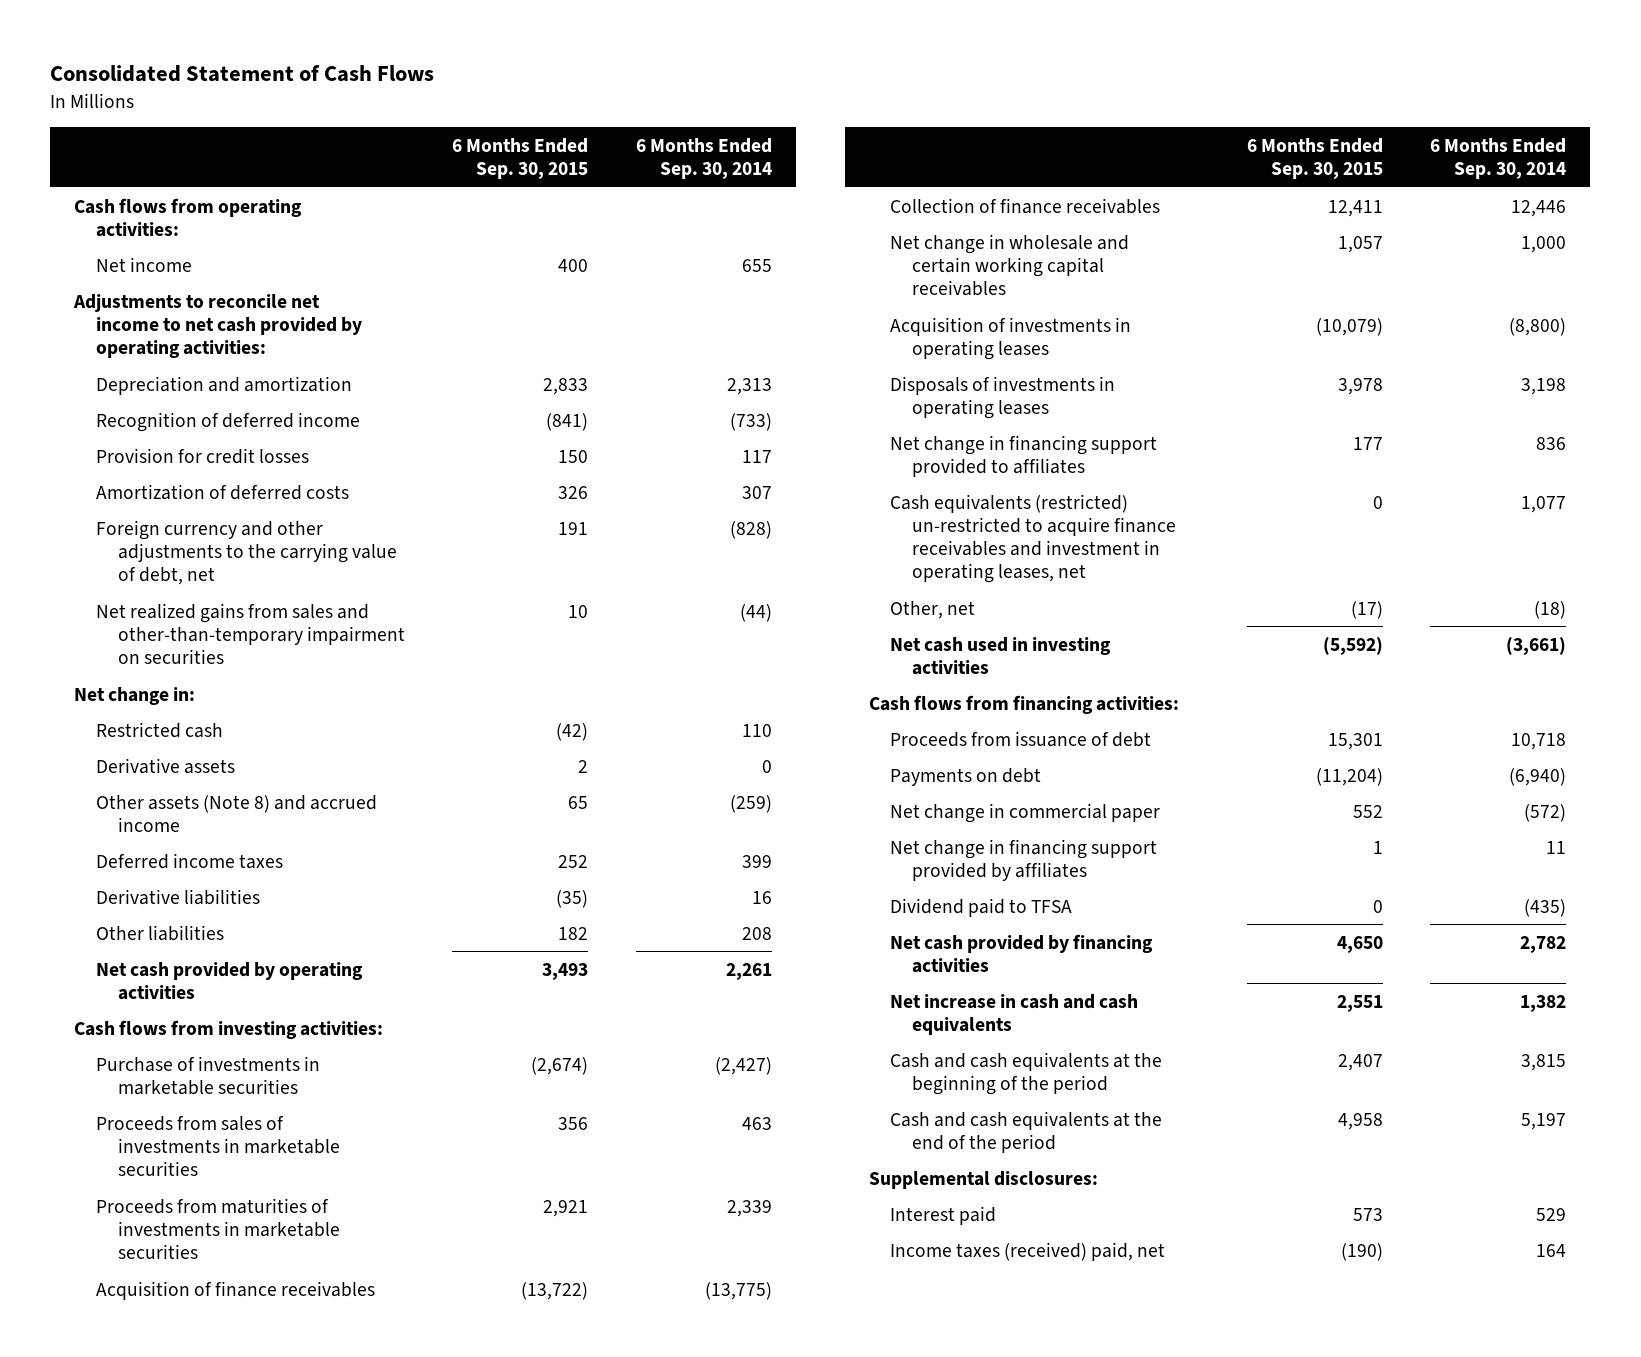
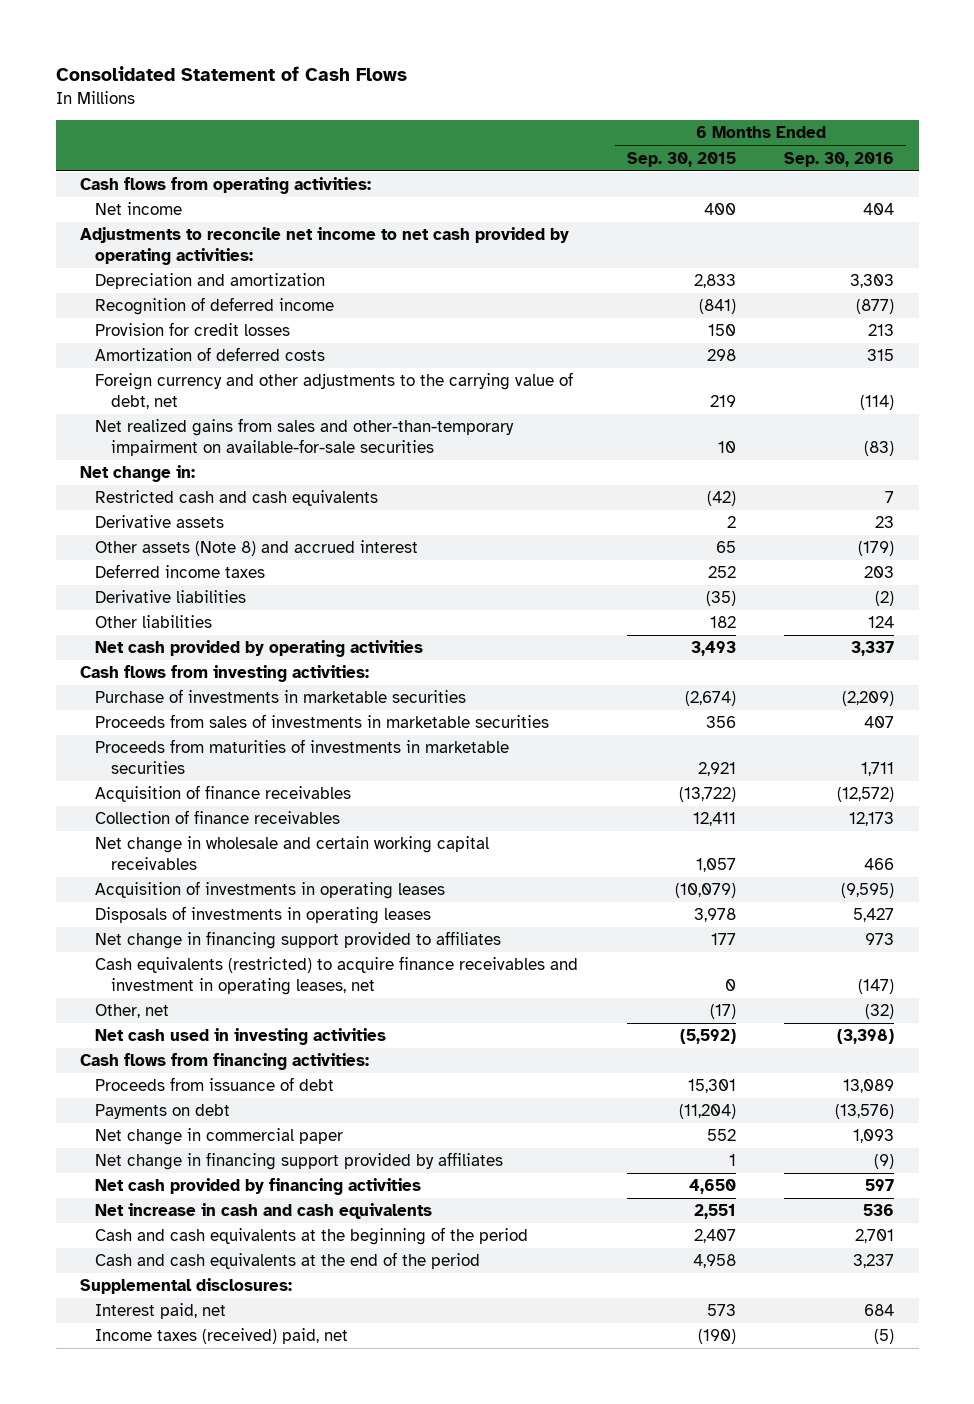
[635,137,772,180] 6 Months Ended Sep. 30, 2014 -> none
none -> [784,151,895,167] Sep. 30, 2016
[558,485,589,499] 326 -> [706,349,736,362] 298
[558,521,589,535] 191 -> [709,394,736,407] 219
[95,602,405,665] Net realized gains from sales and other-than-temporary impairment on securities -> [95,418,515,456] Net realized gains from sales and other-than-temporary impairment on available-for-sale securities
[95,721,223,738] Restricted cash -> [95,490,379,507] Restricted cash and cash equivalents
[95,794,377,832] Other assets (Note 8) and accrued income -> [95,540,419,557] Other assets (Note 8) and accrued interest
[890,493,1177,584] Cash equivalents (restricted) un-restricted to acquire finance receivables and investment in operating leases, net -> [95,956,579,995] Cash equivalents (restricted) to acquire finance receivables and investment in operating leases, net
[890,897,1073,917] Dividend paid to TFSA -> none
[890,1205,997,1225] Interest paid -> [95,1303,227,1320] Interest paid, net

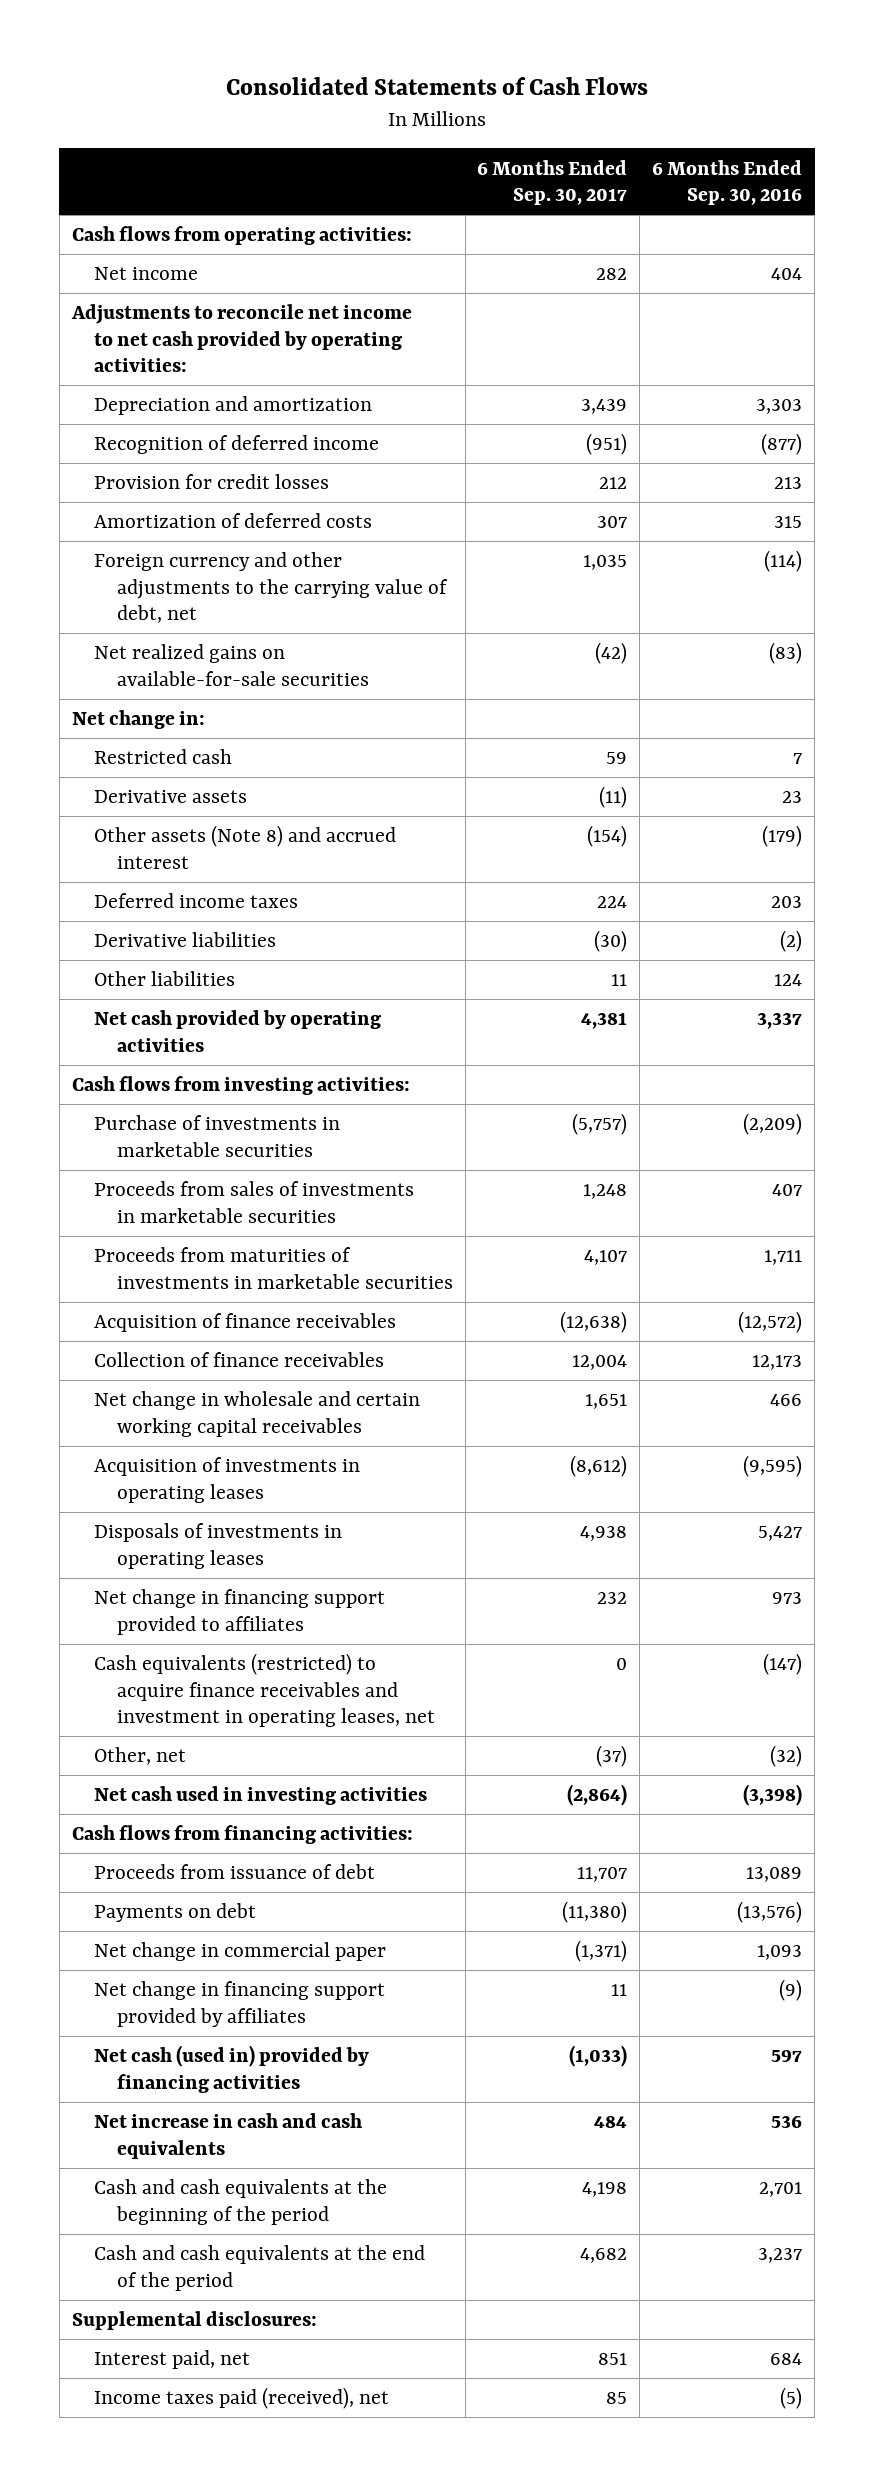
[55,66,407,82] Consolidated Statement of Cash Flows -> [225,76,648,95] Consolidated Statements of Cash Flows
[626,151,736,167] Sep. 30, 2015 -> none
none -> [477,159,628,206] 6 Months Ended Sep. 30, 2017
[95,418,515,456] Net realized gains from sales and other-than-temporary impairment on available-for-sale securities -> [94,644,369,686] Net realized gains on available-for-sale securities
[95,490,379,507] Restricted cash and cash equivalents -> [94,749,233,765] Restricted cash
[95,1178,422,1196] Net cash provided by financing activities -> [94,2045,370,2093] Net cash (used in) provided by financing activities
[95,1328,349,1345] Income taxes (received) paid, net -> [94,2387,390,2410] Income taxes paid (received), net

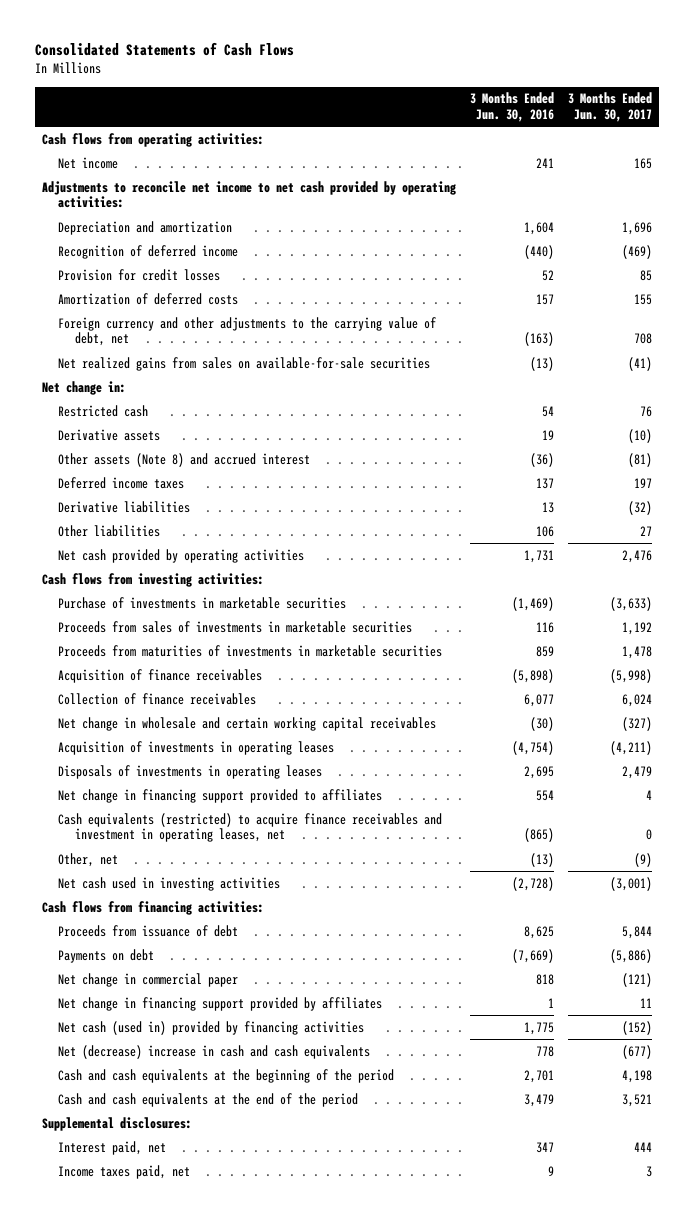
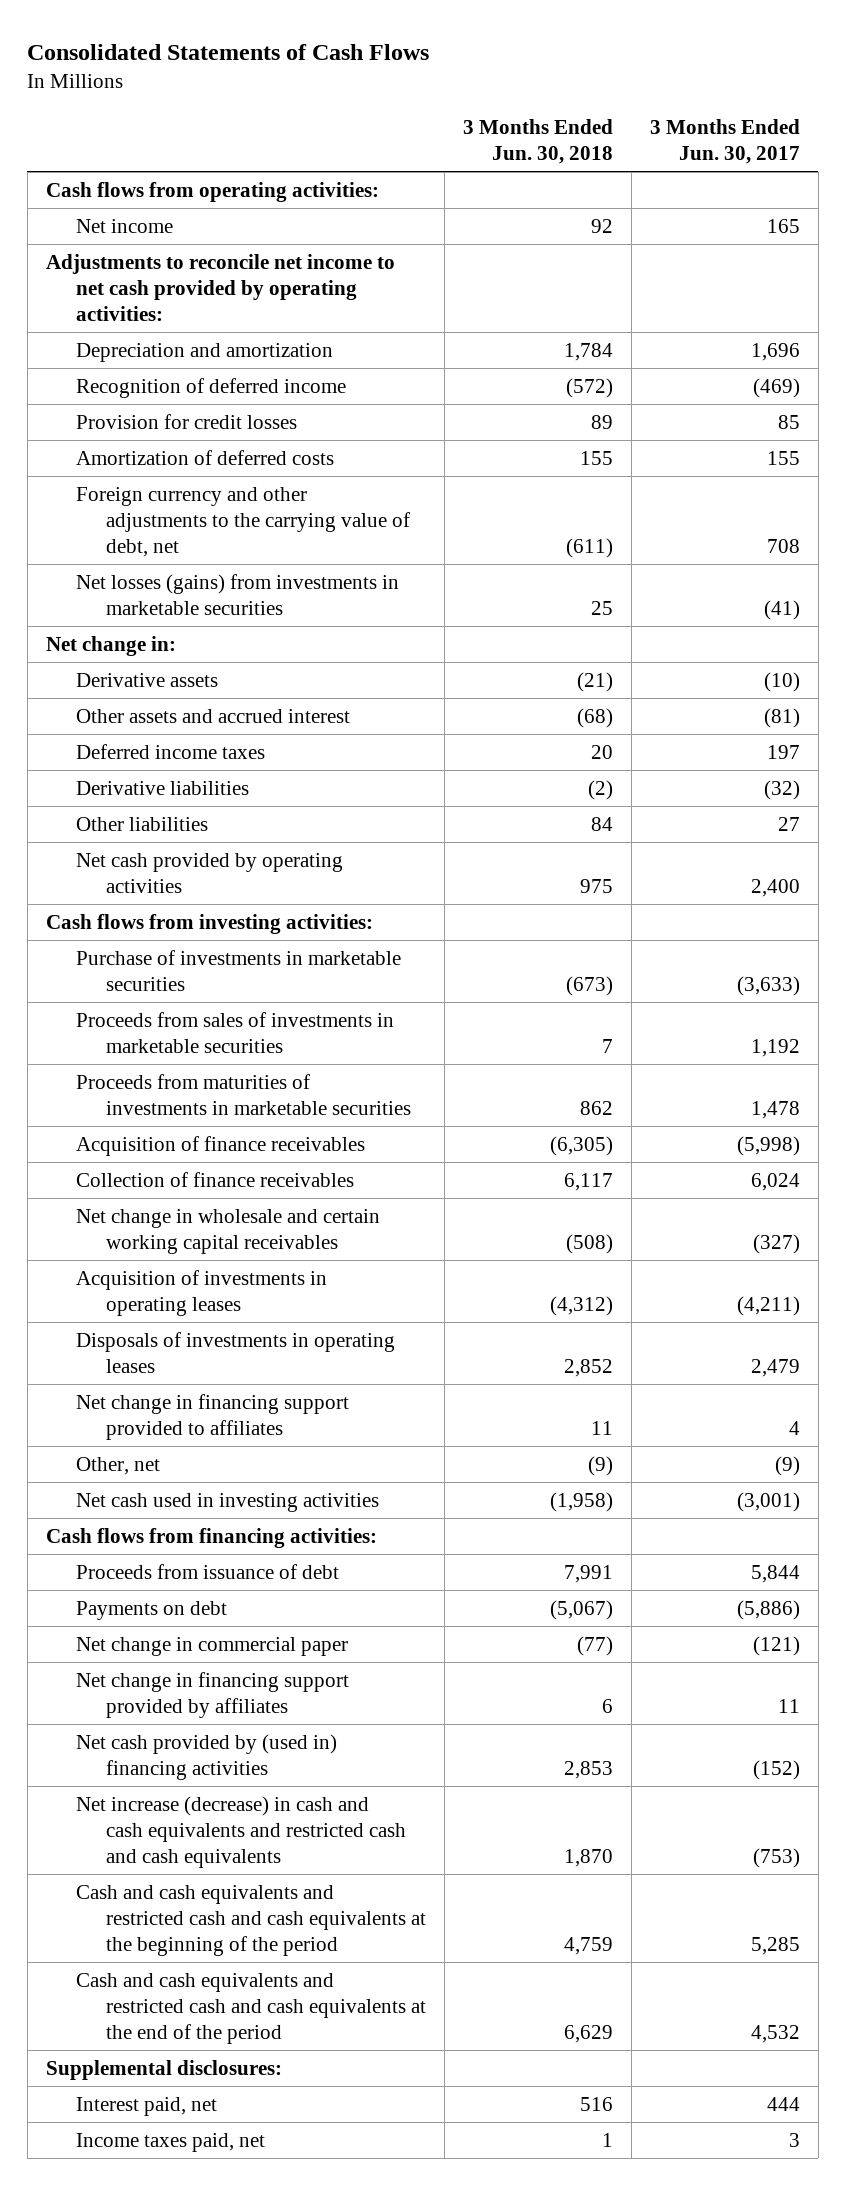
[469,92,554,122] 3 Months Ended Jun. 30, 2016 -> none
none -> [462,118,613,164] 3 Months Ended Jun. 30, 2018
[58,356,431,371] Net realized gains from sales on available-for-sale securities -> none
none -> [75,573,399,615] Net losses (gains) from investments in marketable securities
[58,404,149,417] Restricted cash -> none
[58,452,311,467] Other assets (Note 8) and accrued interest -> [75,708,350,723] Other assets and accrued interest
[621,549,652,563] 2,476 -> [750,878,800,897] 2,400
[58,812,443,843] Cash equivalents (restricted) to acquire finance receivables and investment in operating leases, net -> none
[58,1020,365,1035] Net cash (used in) provided by financing activities -> [75,1733,337,1780] Net cash provided by (used in) financing activities
[58,1044,371,1059] Net (decrease) increase in cash and cash equivalents -> [75,1795,407,1869] Net increase (decrease) in cash and cash equivalents and restricted cash and cash equivalents
[621,1044,652,1059] (677) -> [752,1848,800,1869] (753)
[58,1068,395,1083] Cash and cash equivalents at the beginning of the period -> [75,1884,427,1957] Cash and cash equivalents and restricted cash and cash equivalents at the beginning of the period
[621,1069,652,1083] 4,198 -> [750,1937,800,1956] 5,285
[58,1092,359,1107] Cash and cash equivalents at the end of the period -> [75,1972,427,2045] Cash and cash equivalents and restricted cash and cash equivalents at the end of the period
[621,1093,652,1107] 3,521 -> [750,2025,800,2044] 4,532

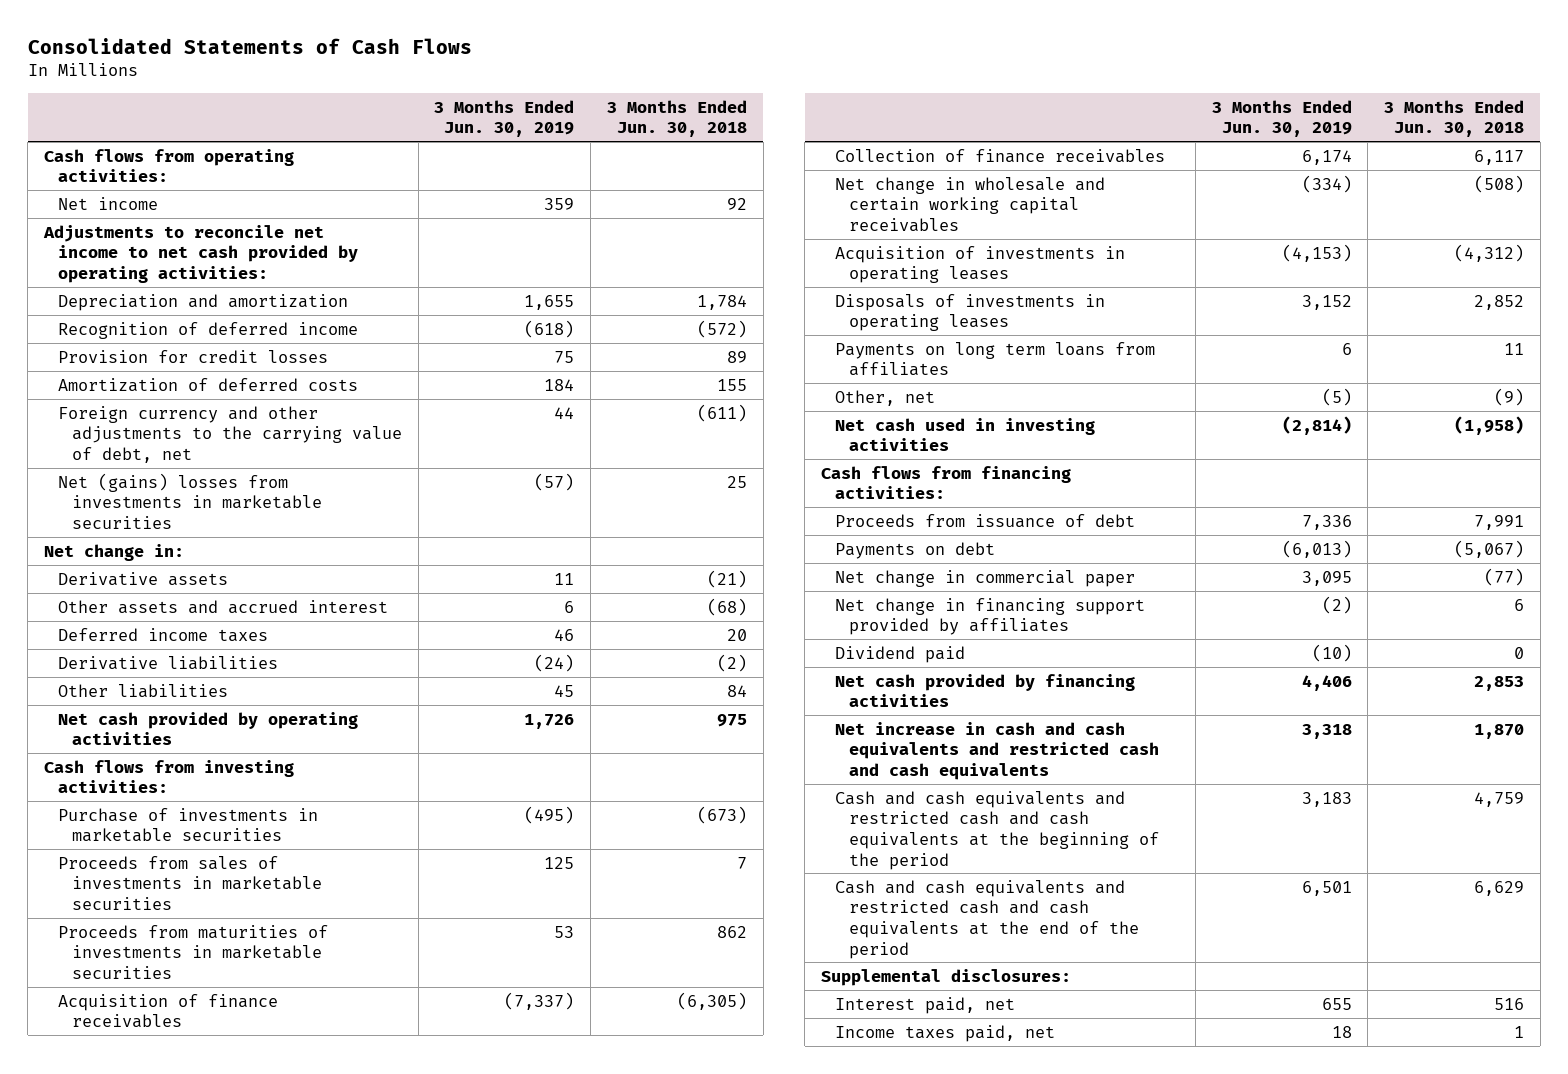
[649,118,800,164] 3 Months Ended Jun. 30, 2017 -> none
none -> [434,99,575,138] 3 Months Ended Jun. 30, 2019
[75,573,399,615] Net losses (gains) from investments in marketable securities -> [57,472,322,529] Net (gains) losses from investments in marketable securities
[75,1393,349,1440] Net change in financing support provided to affiliates -> none
none -> [835,341,1156,377] Payments on long term loans from affiliates
none -> [835,645,966,663] Dividend paid
[75,1733,337,1780] Net cash provided by (used in) financing activities -> [835,673,1136,708] Net cash provided by financing activities
[75,1795,407,1869] Net increase (decrease) in cash and cash equivalents and restricted cash and cash equivalents -> [835,721,1160,780] Net increase in cash and cash equivalents and restricted cash and cash equivalents

